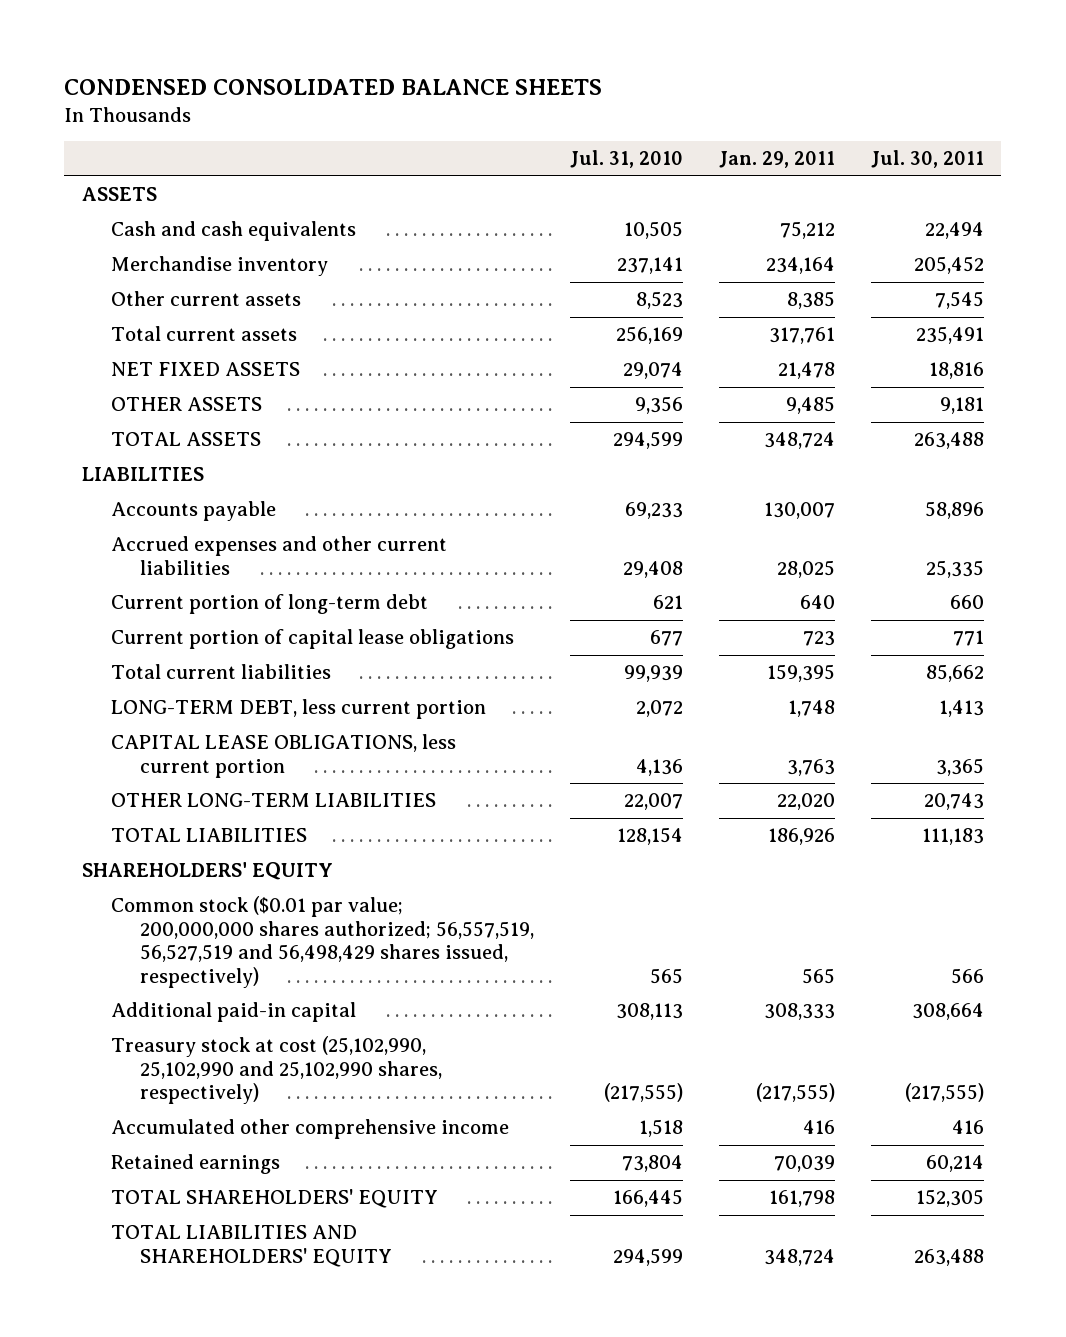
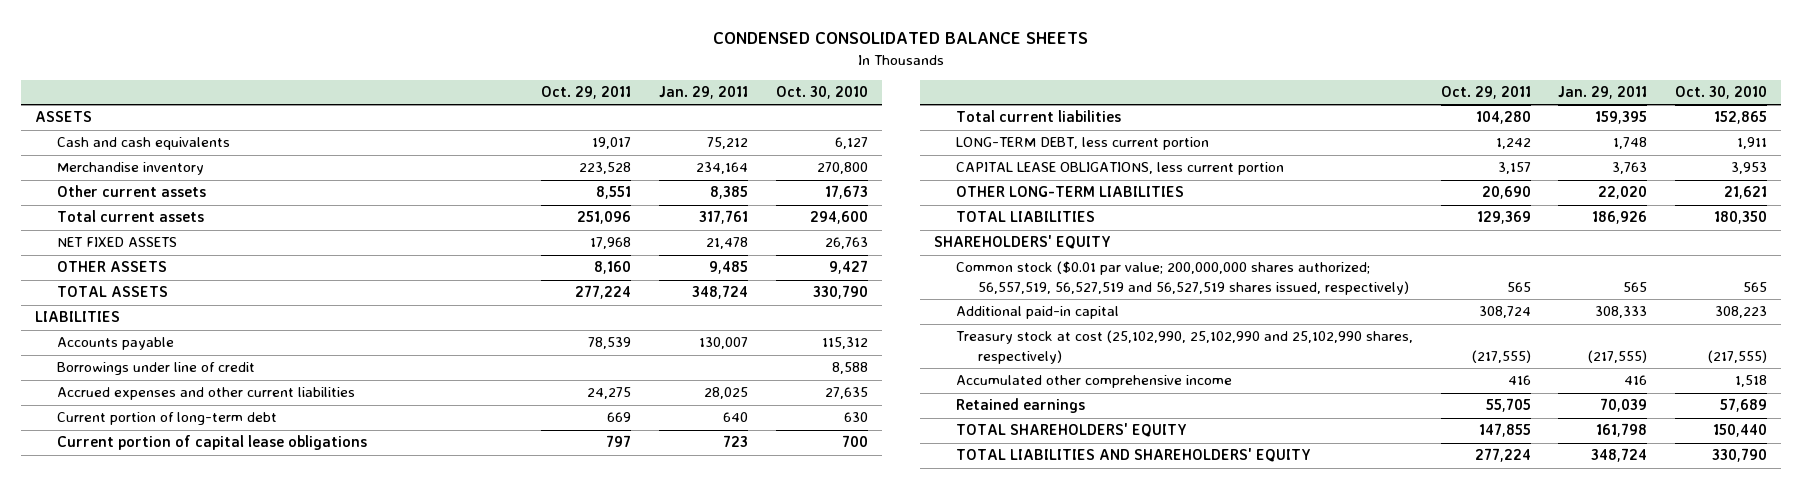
[570,150,684,169] Jul. 31, 2010 -> none
[870,150,984,169] Jul. 30, 2011 -> none
none -> [541,86,632,100] Oct. 29, 2011
none -> [776,86,869,100] Oct. 30, 2010
none -> [56,362,255,376] Borrowings under line of credit
[111,896,535,988] Common stock ($0.01 par value; 200,000,000 shares authorized; 56,557,519, 56,527,519 and 56,498,429 shares issued, respectively) -> [955,261,1409,295] Common stock ($0.01 par value; 200,000,000 shares authorized; 56,557,519, 56,527,519 and 56,527,519 shares issued, respectively)

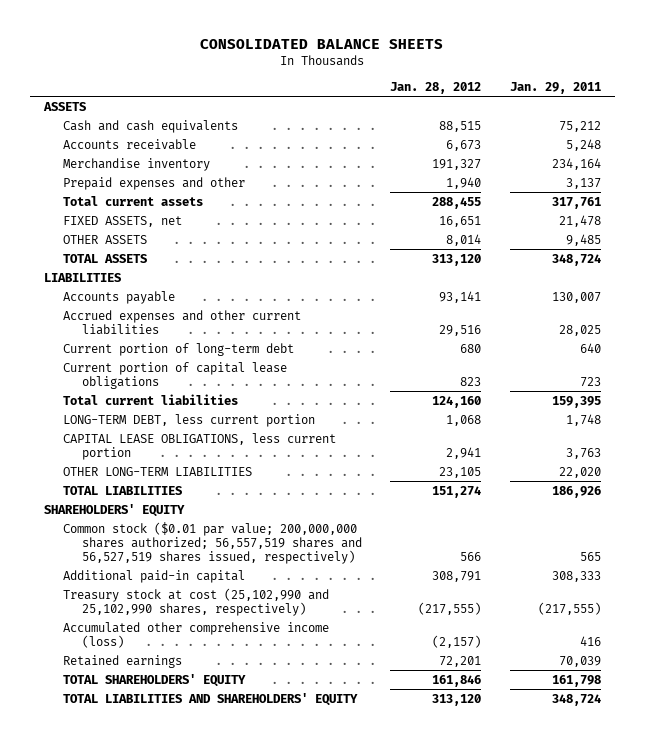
[712,32,1088,45] CONDENSED CONSOLIDATED BALANCE SHEETS -> [200,38,444,49] CONSOLIDATED BALANCE SHEETS
[541,86,632,100] Oct. 29, 2011 -> none
[776,86,869,100] Oct. 30, 2010 -> none
none -> [390,82,482,95] Jan. 28, 2012
none -> [62,138,196,150] Accounts receivable
[56,185,206,198] Other current assets -> none
none -> [62,176,245,190] Prepaid expenses and other
[56,237,177,248] NET FIXED ASSETS -> [62,215,182,227] FIXED ASSETS, net
[56,362,255,376] Borrowings under line of credit -> none
[955,261,1409,295] Common stock ($0.01 par value; 200,000,000 shares authorized; 56,557,519, 56,527,519 and 56,527,519 shares issued, respectively) -> [62,521,362,565] Common stock ($0.01 par value; 200,000,000 shares authorized; 56,557,519 shares and 56,527,519 shares issued, respectively)
[955,330,1413,364] Treasury stock at cost (25,102,990, 25,102,990 and 25,102,990 shares, respectively) -> [62,587,329,616] Treasury stock at cost (25,102,990 and 25,102,990 shares, respectively)
[955,375,1232,389] Accumulated other comprehensive income -> [62,621,329,648] Accumulated other comprehensive income (loss)

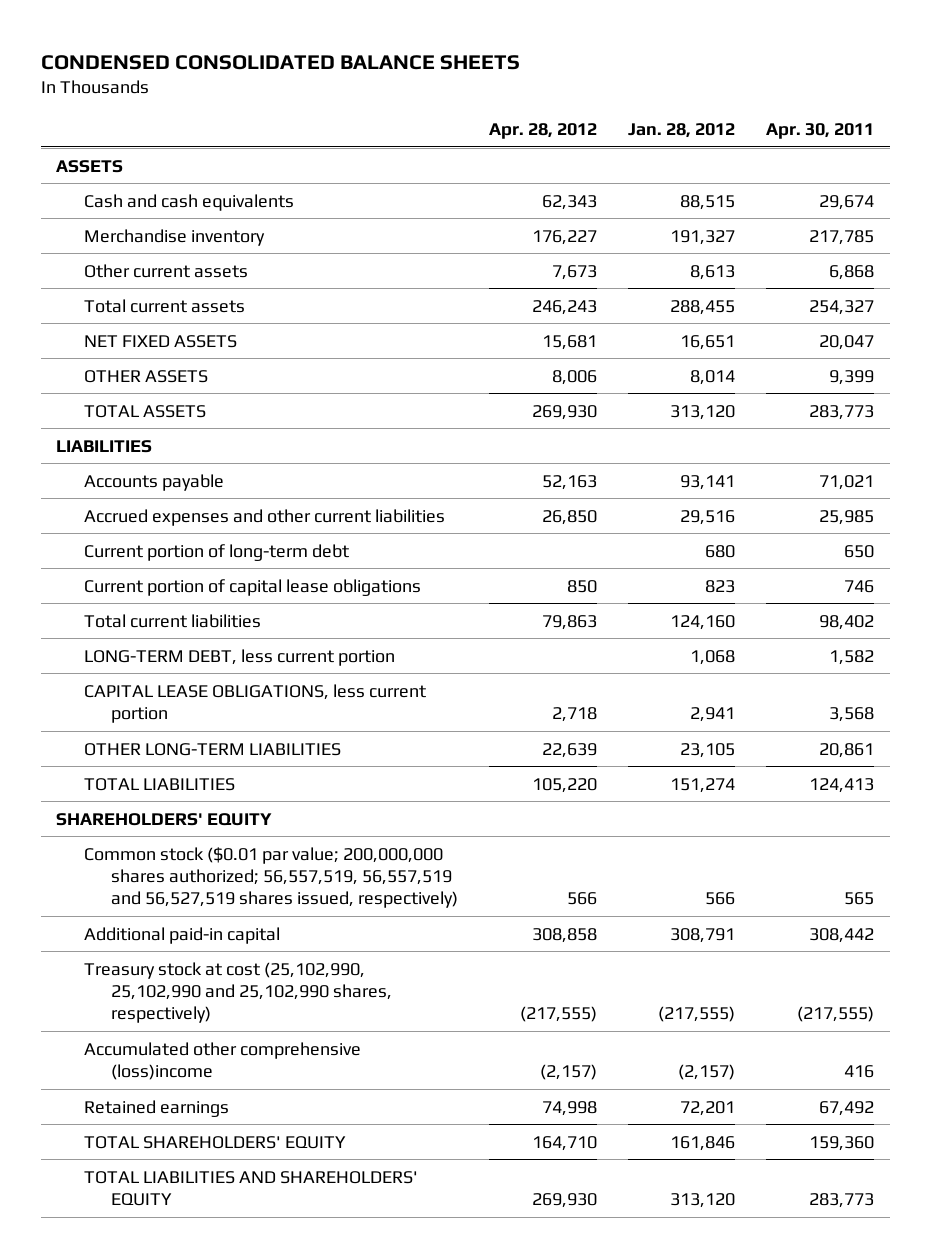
[200,38,444,49] CONSOLIDATED BALANCE SHEETS -> [40,54,520,70] CONDENSED CONSOLIDATED BALANCE SHEETS
[509,82,601,95] Jan. 29, 2011 -> none
none -> [489,123,598,140] Apr. 28, 2012
none -> [766,123,875,140] Apr. 30, 2011
[62,138,196,150] Accounts receivable -> none
[62,176,245,190] Prepaid expenses and other -> none
none -> [83,263,248,278] Other current assets
[62,215,182,227] FIXED ASSETS, net -> [83,334,237,348] NET FIXED ASSETS
[62,521,362,565] Common stock ($0.01 par value; 200,000,000 shares authorized; 56,557,519 shares and 56,527,519 shares issued, respectively) -> [83,846,458,908] Common stock ($0.01 par value; 200,000,000 shares authorized; 56,557,519, 56,557,519 and 56,527,519 shares issued, respectively)
[62,587,329,616] Treasury stock at cost (25,102,990 and 25,102,990 shares, respectively) -> [83,961,392,1023] Treasury stock at cost (25,102,990, 25,102,990 and 25,102,990 shares, respectively)
[62,621,329,648] Accumulated other comprehensive income (loss) -> [83,1041,361,1080] Accumulated other comprehensive (loss)income

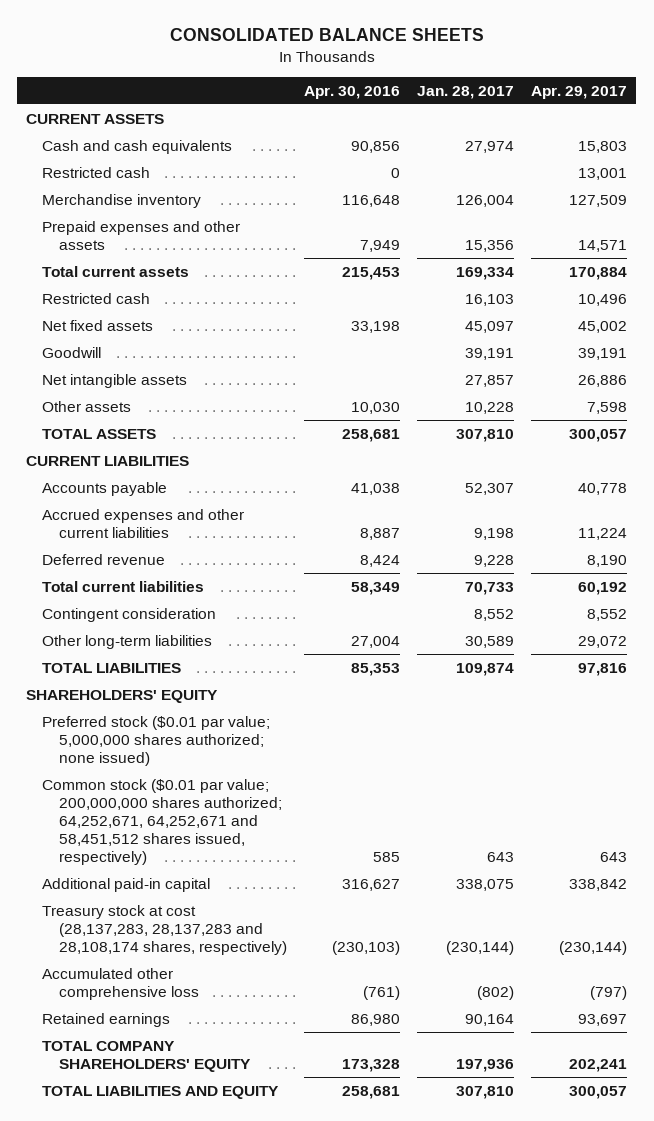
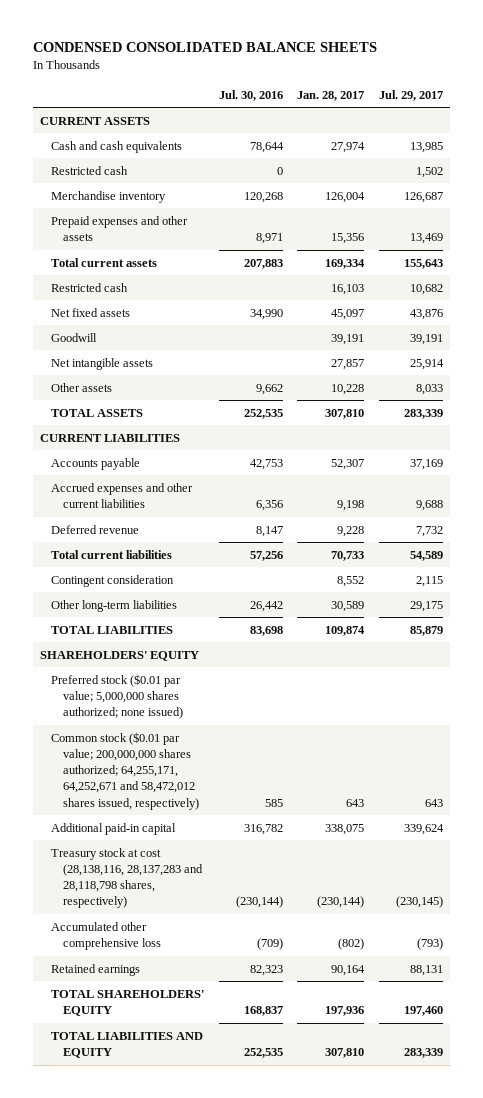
[169,28,484,42] CONSOLIDATED BALANCE SHEETS -> [32,42,377,53] CONDENSED CONSOLIDATED BALANCE SHEETS
[304,85,401,99] Apr. 30, 2016 -> none
[531,85,628,99] Apr. 29, 2017 -> none
none -> [218,89,283,101] Jul. 30, 2016
none -> [378,89,443,101] Jul. 29, 2017
[42,778,282,865] Common stock ($0.01 par value; 200,000,000 shares authorized; 64,252,671, 64,252,671 and 58,451,512 shares issued, respectively) -> [51,731,199,810] Common stock ($0.01 par value; 200,000,000 shares authorized; 64,255,171, 64,252,671 and 58,472,012 shares issued, respectively)
[42,904,287,955] Treasury stock at cost (28,137,283, 28,137,283 and 28,108,174 shares, respectively) -> [51,847,203,909] Treasury stock at cost (28,138,116, 28,137,283 and 28,118,798 shares, respectively)
[42,1040,251,1072] TOTAL COMPANY SHAREHOLDERS' EQUITY -> [51,989,205,1017] TOTAL SHAREHOLDERS' EQUITY

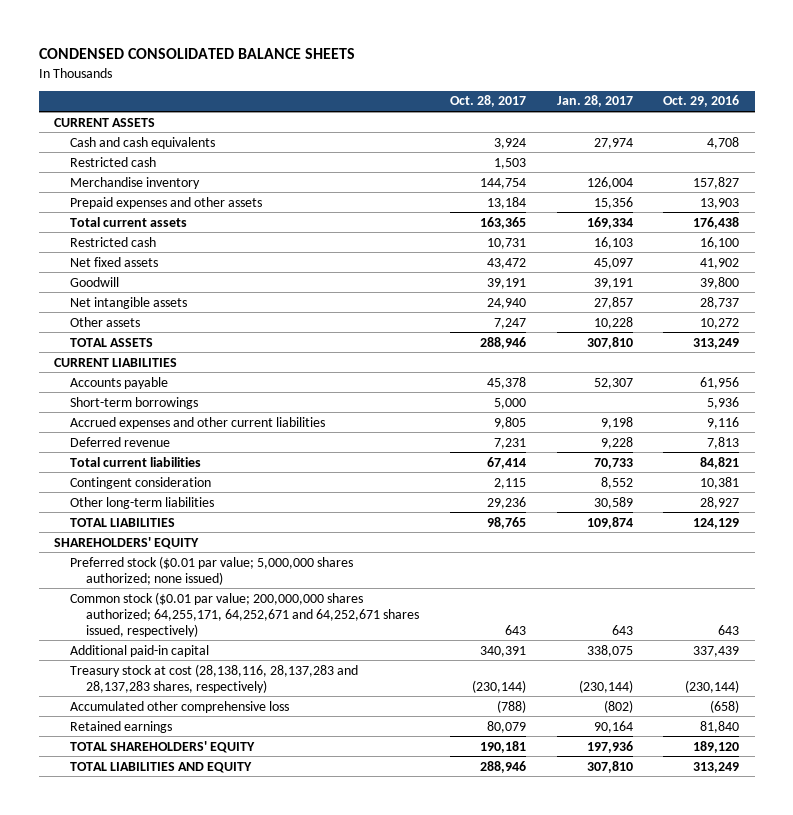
[218,89,283,101] Jul. 30, 2016 -> none
[378,89,443,101] Jul. 29, 2017 -> none
none -> [449,95,526,108] Oct. 28, 2017
none -> [663,95,740,108] Oct. 29, 2016
none -> [69,396,198,409] Short-term borrowings
[51,731,199,810] Common stock ($0.01 par value; 200,000,000 shares authorized; 64,255,171, 64,252,671 and 58,472,012 shares issued, respectively) -> [69,591,419,637] Common stock ($0.01 par value; 200,000,000 shares authorized; 64,255,171, 64,252,671 and 64,252,671 shares issued, respectively)
[51,847,203,909] Treasury stock at cost (28,138,116, 28,137,283 and 28,118,798 shares, respectively) -> [69,663,358,693] Treasury stock at cost (28,138,116, 28,137,283 and 28,137,283 shares, respectively)

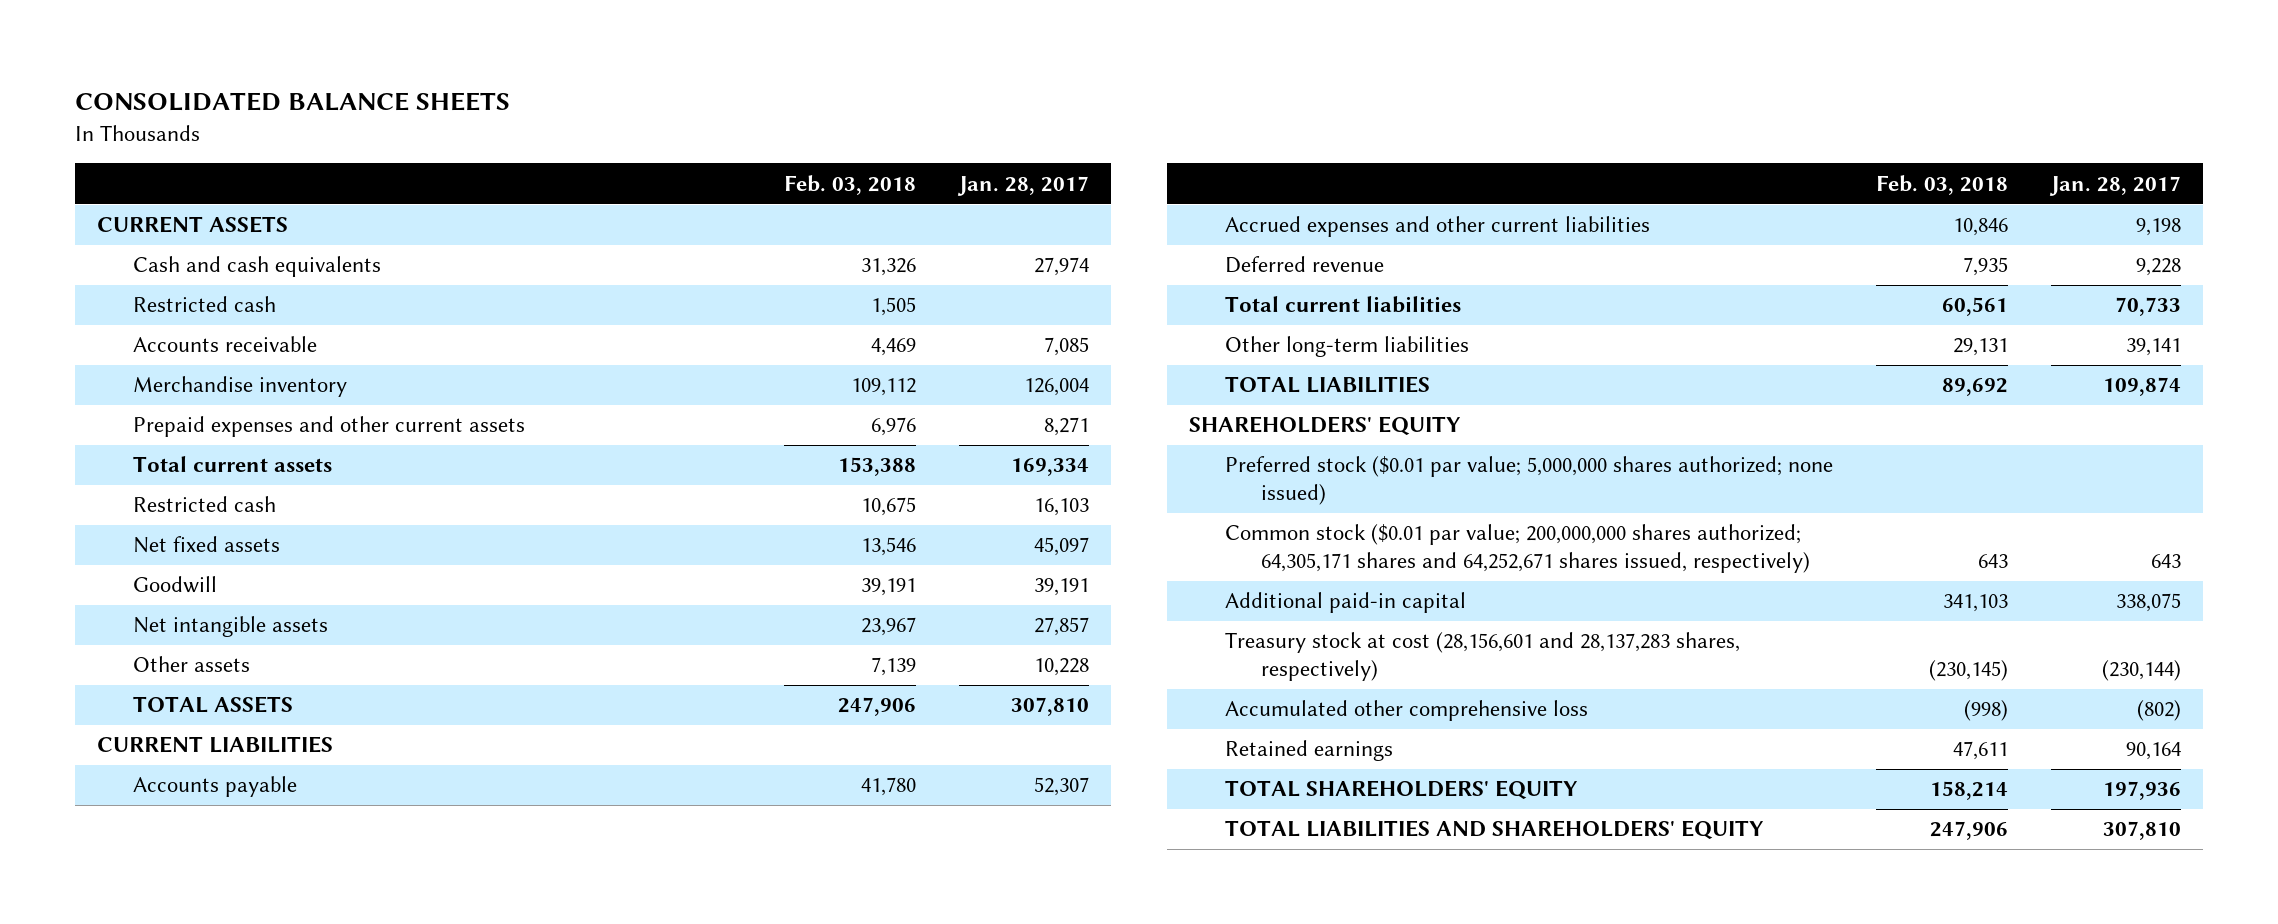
[38,48,355,60] CONDENSED CONSOLIDATED BALANCE SHEETS -> [75,92,511,112] CONSOLIDATED BALANCE SHEETS
[449,95,526,108] Oct. 28, 2017 -> none
[663,95,740,108] Oct. 29, 2016 -> none
none -> [783,174,916,195] Feb. 03, 2018
none -> [132,336,317,353] Accounts receivable
[69,196,262,209] Prepaid expenses and other assets -> [132,416,525,438] Prepaid expenses and other current assets
[593,196,633,209] 15,356 -> [1044,417,1090,437] 8,271
[69,396,198,409] Short-term borrowings -> none
[69,476,211,489] Contingent consideration -> none
[593,496,633,509] 30,589 -> [2126,338,2182,357] 39,141
[69,591,419,637] Common stock ($0.01 par value; 200,000,000 shares authorized; 64,255,171, 64,252,671 and 64,252,671 shares issued, respectively) -> [1224,524,1810,574] Common stock ($0.01 par value; 200,000,000 shares authorized; 64,305,171 shares and 64,252,671 shares issued, respectively)
[69,663,358,693] Treasury stock at cost (28,138,116, 28,137,283 and 28,137,283 shares, respectively) -> [1224,632,1740,682] Treasury stock at cost (28,156,601 and 28,137,283 shares, respectively)
[69,761,252,773] TOTAL LIABILITIES AND EQUITY -> [1224,820,1764,841] TOTAL LIABILITIES AND SHAREHOLDERS' EQUITY

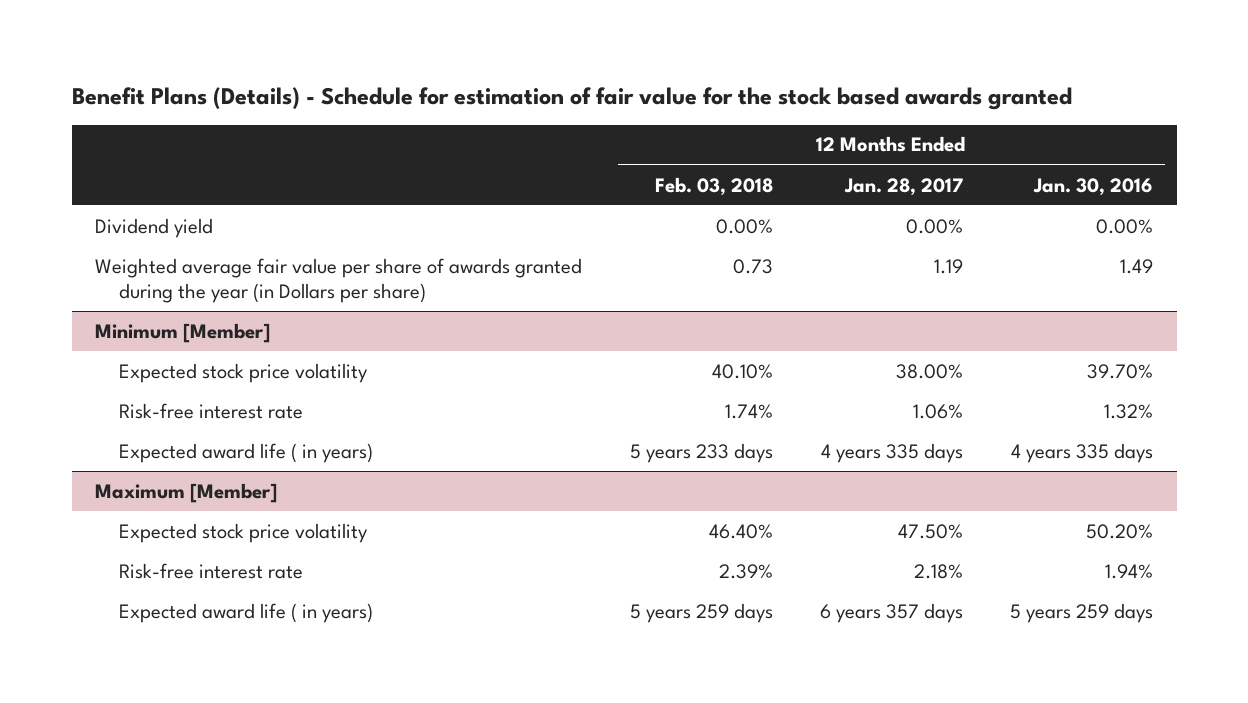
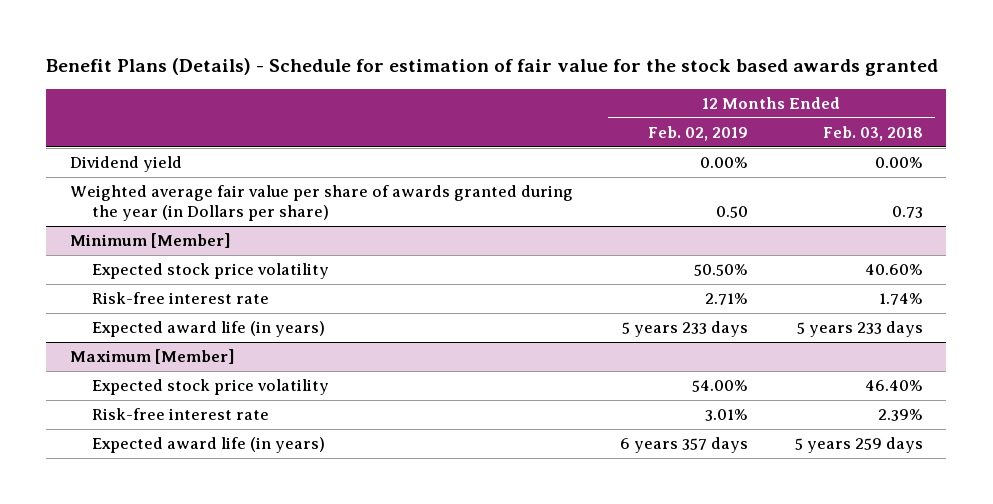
[843,177,963,196] Jan. 28, 2017 -> none
[1033,177,1154,196] Jan. 30, 2016 -> none
none -> [647,126,748,142] Feb. 02, 2019
[711,363,773,379] 40.10% -> [864,264,923,276] 40.60%
[118,442,373,463] Expected award life ( in years) -> [91,321,325,338] Expected award life (in years)
[118,602,373,623] Expected award life ( in years) -> [91,437,325,454] Expected award life (in years)

